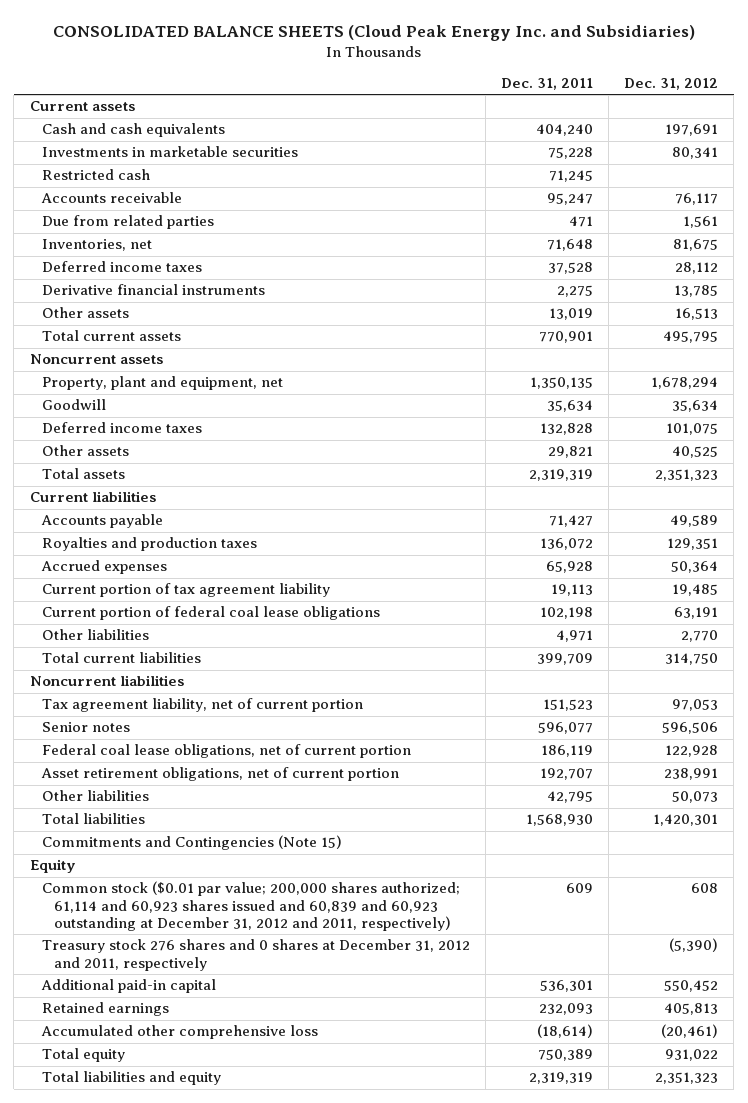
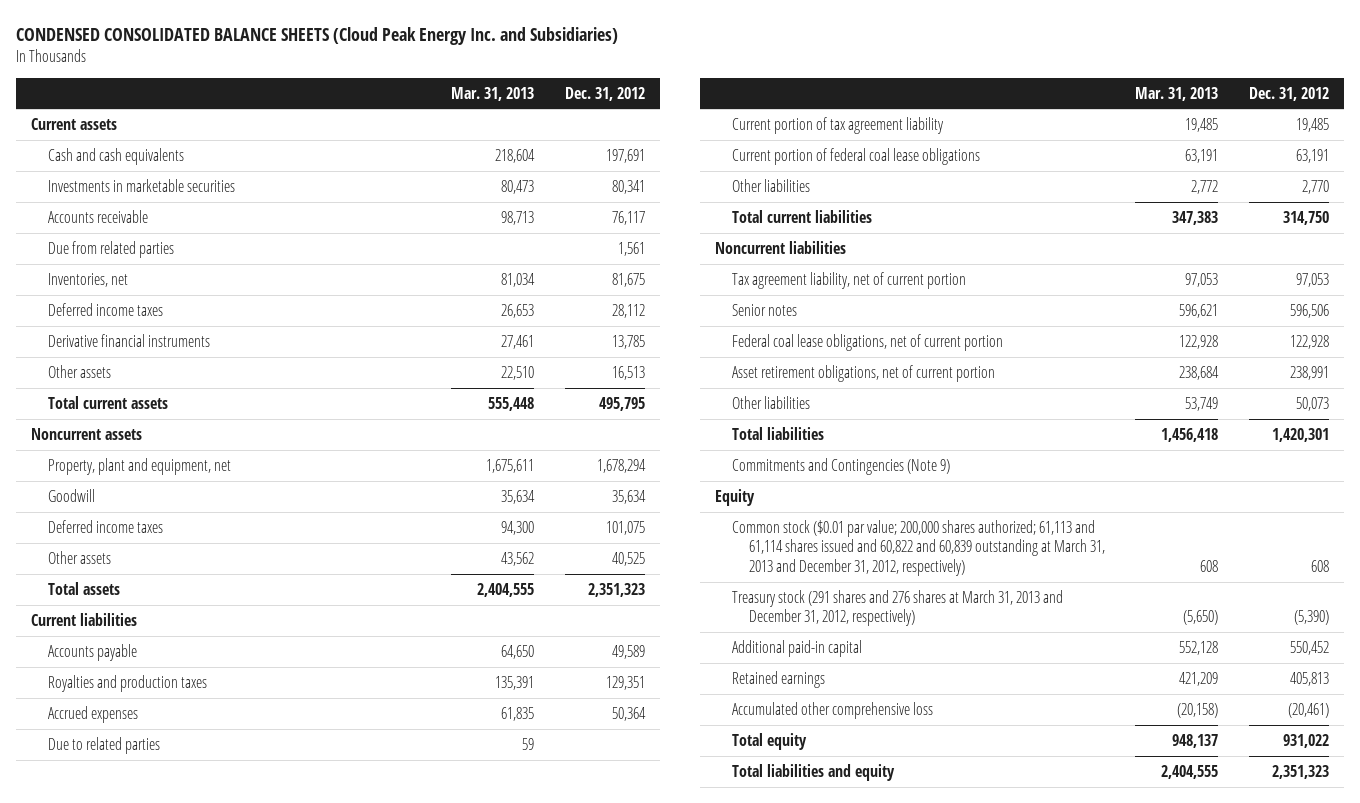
[52,24,695,41] CONSOLIDATED BALANCE SHEETS (Cloud Peak Energy Inc. and Subsidiaries) -> [15,26,618,45] CONDENSED CONSOLIDATED BALANCE SHEETS (Cloud Peak Energy Inc. and Subsidiaries)
[500,78,593,91] Dec. 31, 2011 -> none
none -> [451,86,535,101] Mar. 31, 2013
[41,169,150,181] Restricted cash -> none
none -> [47,736,160,754] Due to related parties
[41,835,342,851] Commitments and Contingencies (Note 15) -> [732,457,951,475] Commitments and Contingencies (Note 9)
[41,881,460,931] Common stock ($0.01 par value; 200,000 shares authorized; 61,114 and 60,923 shares issued and 60,839 and 60,923 outstanding at December 31, 2012 and 2011, respectively) -> [732,519,1105,576] Common stock ($0.01 par value; 200,000 shares authorized; 61,113 and 61,114 shares issued and 60,822 and 60,839 outstanding at March 31, 2013 and December 31, 2012, respectively)
[41,939,470,971] Treasury stock 276 shares and 0 shares at December 31, 2012 and 2011, respectively -> [732,589,1064,627] Treasury stock (291 shares and 276 shares at March 31, 2013 and December 31, 2012, respectively)

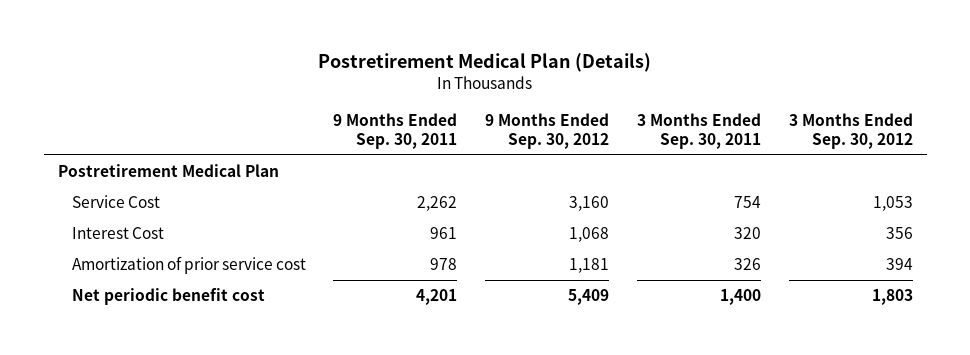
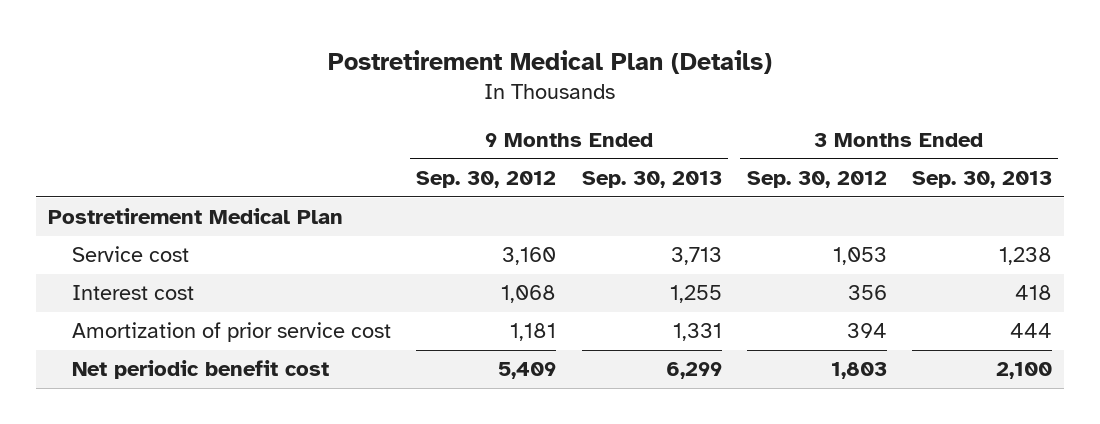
[333,112,458,149] 9 Months Ended Sep. 30, 2011 -> none
[636,112,761,149] 3 Months Ended Sep. 30, 2011 -> none
none -> [581,171,722,189] Sep. 30, 2013
none -> [911,171,1052,189] Sep. 30, 2013
[71,195,160,209] Service Cost -> [72,246,190,263] Service cost
[71,227,164,240] Interest Cost -> [72,285,195,301] Interest cost

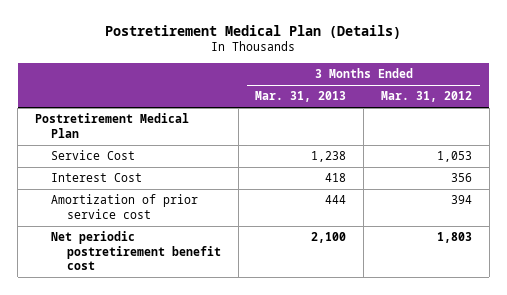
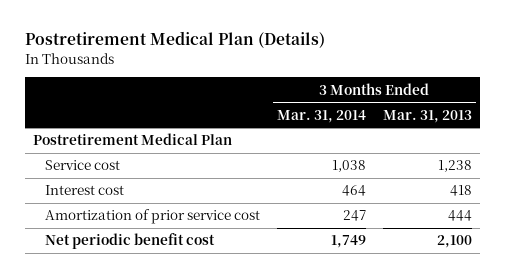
[380,91,472,103] Mar. 31, 2012 -> none
none -> [277,109,367,123] Mar. 31, 2014
[50,150,135,161] Service Cost -> [45,160,121,171] Service cost
[50,173,142,183] Interest Cost -> [45,185,125,196] Interest cost
[50,231,222,271] Net periodic postretirement benefit cost -> [45,233,216,250] Net periodic benefit cost

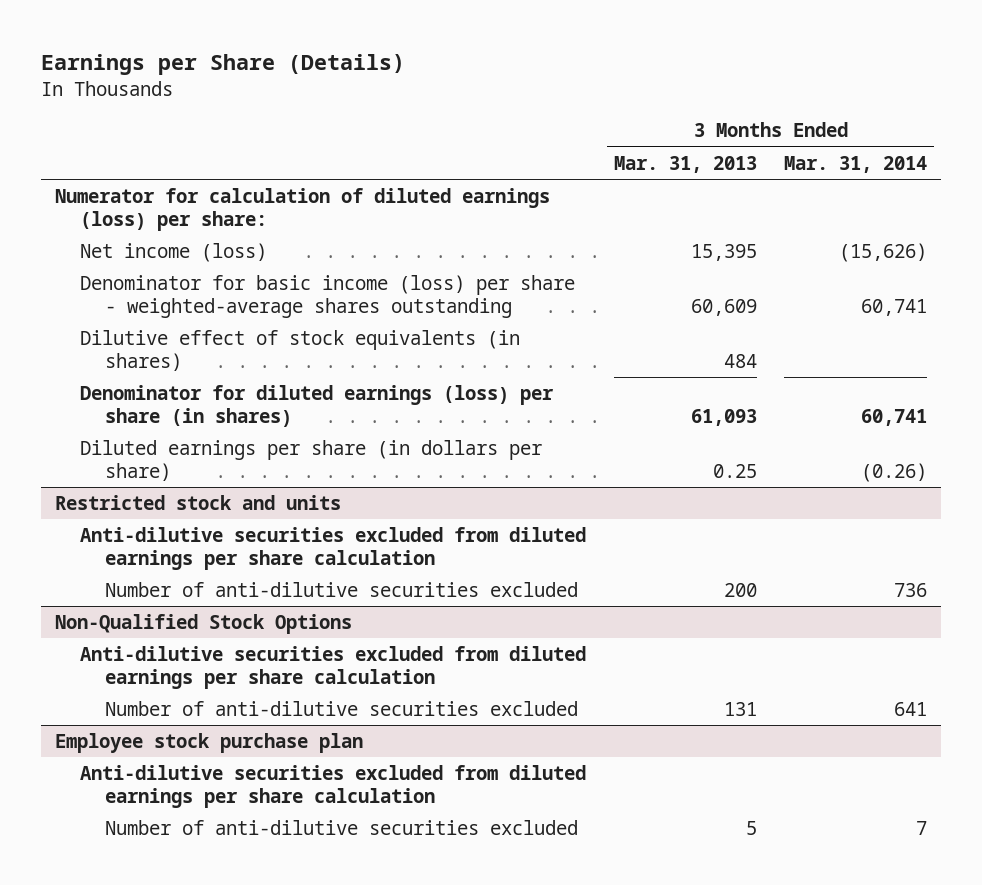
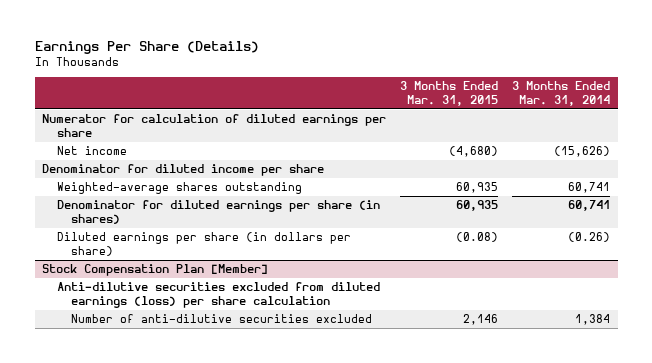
[41,54,406,76] Earnings per Share (Details) -> [34,41,259,55] Earnings Per Share (Details)
[613,155,757,173] Mar. 31, 2013 -> none
none -> [400,80,499,107] 3 Months Ended Mar. 31, 2015
[80,329,521,371] Dilutive effect of stock equivalents (in shares) -> none
[54,187,550,231] Numerator for calculation of diluted earnings (loss) per share: -> [41,113,386,138] Numerator for calculation of diluted earnings per share
[80,242,268,262] Net income (loss) -> [56,145,127,155] Net income
none -> [41,163,324,176] Denominator for diluted income per share
[80,274,576,318] Denominator for basic income (loss) per share - weighted-average shares outstanding -> [56,181,302,194] Weighted-average shares outstanding
[80,384,555,427] Denominator for diluted earnings (loss) per share (in shares) -> [56,199,380,225] Denominator for diluted earnings per share (in shares)
[54,494,341,510] Restricted stock and units -> none
[54,613,352,634] Non-Qualified Stock Options -> none
[80,645,587,689] Anti-dilutive securities excluded from diluted earnings per share calculation -> none
[105,700,579,716] Number of anti-dilutive securities excluded -> none
[54,732,363,753] Employee stock purchase plan -> none
[80,764,587,808] Anti-dilutive securities excluded from diluted earnings per share calculation -> none
[105,819,579,835] Number of anti-dilutive securities excluded -> none
none -> [41,263,268,276] Stock Compensation Plan [Member]
[80,526,587,570] Anti-dilutive securities excluded from diluted earnings per share calculation -> [56,281,380,309] Anti-dilutive securities excluded from diluted earnings (loss) per share calculation
[894,582,928,597] 736 -> [575,313,611,325] 1,384

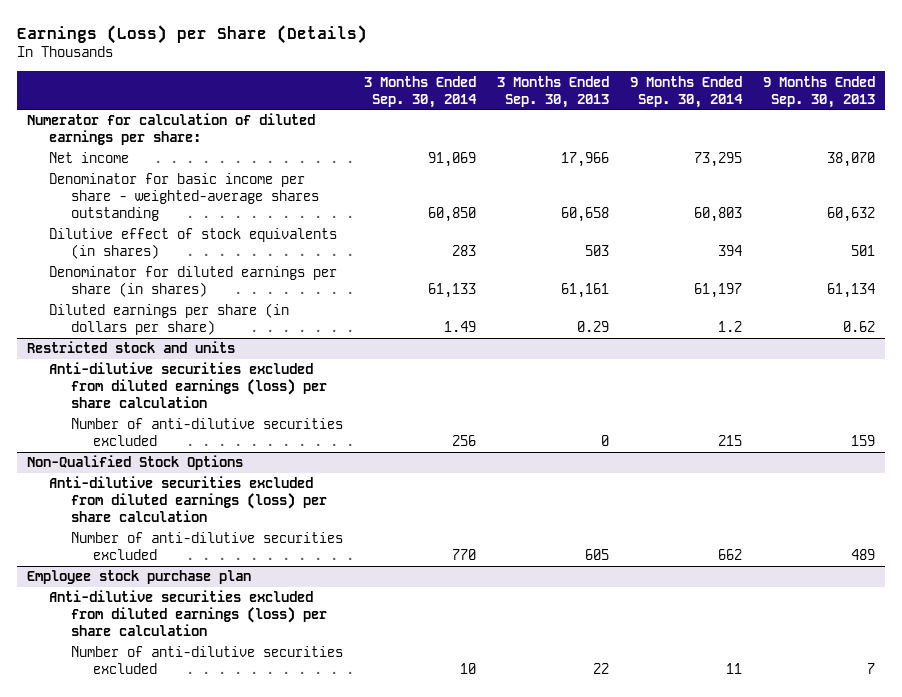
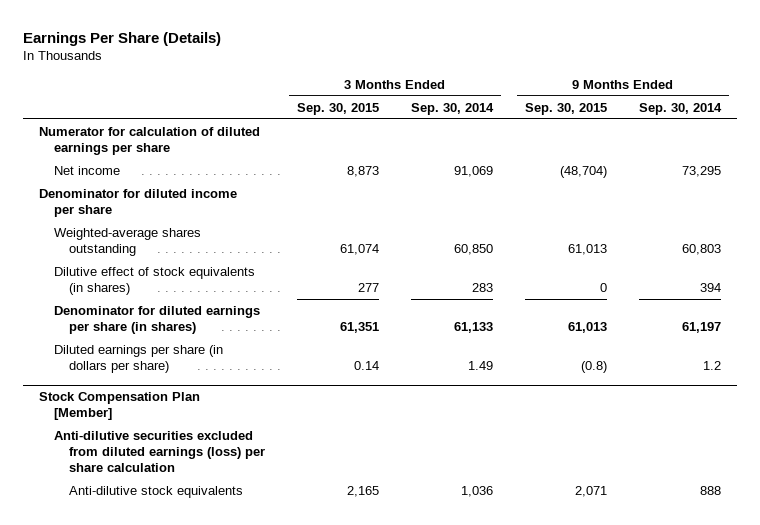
[16,24,367,44] Earnings (Loss) per Share (Details) -> [23,31,222,46] Earnings Per Share (Details)
[496,75,609,108] 3 Months Ended Sep. 30, 2013 -> none
[762,75,875,108] 9 Months Ended Sep. 30, 2013 -> none
none -> [296,102,379,115] Sep. 30, 2015
none -> [524,102,607,115] Sep. 30, 2015
[27,113,316,146] Numerator for calculation of diluted earnings per share: -> [39,126,261,155] Numerator for calculation of diluted earnings per share
none -> [39,188,238,217] Denominator for diluted income per share
[49,173,320,222] Denominator for basic income per share - weighted-average shares outstanding -> [53,227,201,256] Weighted-average shares outstanding
[27,341,236,354] Restricted stock and units -> none
[49,362,328,409] Anti-dilutive securities excluded from diluted earnings (loss) per share calculation -> none
[71,418,344,447] Number of anti-dilutive securities excluded -> none
[27,455,244,471] Non-Qualified Stock Options -> none
[49,476,328,523] Anti-dilutive securities excluded from diluted earnings (loss) per share calculation -> none
[71,532,344,561] Number of anti-dilutive securities excluded -> none
[27,570,252,585] Employee stock purchase plan -> none
none -> [39,391,201,420] Stock Compensation Plan [Member]
[71,646,344,675] Number of anti-dilutive securities excluded -> [68,485,243,498] Anti-dilutive stock equivalents
[460,663,477,675] 10 -> [460,485,493,497] 1,036
[725,663,742,675] 11 -> [699,485,721,495] 888

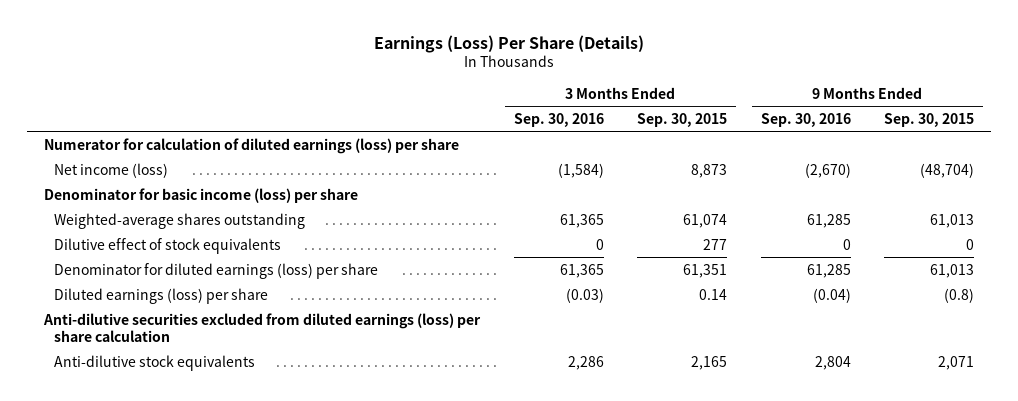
[23,31,222,46] Earnings Per Share (Details) -> [374,34,645,53] Earnings (Loss) Per Share (Details)
[410,102,494,115] Sep. 30, 2014 -> none
[638,102,722,115] Sep. 30, 2014 -> none
none -> [513,112,604,127] Sep. 30, 2016
none -> [760,112,851,127] Sep. 30, 2016
[39,126,261,155] Numerator for calculation of diluted earnings per share -> [44,137,460,154] Numerator for calculation of diluted earnings (loss) per share
[53,165,120,175] Net income -> [53,162,168,178] Net income (loss)
[39,188,238,217] Denominator for diluted income per share -> [44,187,359,203] Denominator for basic income (loss) per share
[39,391,201,420] Stock Compensation Plan [Member] -> none
[53,266,255,295] Dilutive effect of stock equivalents (in shares) -> [53,237,281,254] Dilutive effect of stock equivalents
[53,305,260,334] Denominator for diluted earnings per share (in shares) -> [53,262,378,279] Denominator for diluted earnings (loss) per share
[53,344,223,373] Diluted earnings per share (in dollars per share) -> [53,287,268,304] Diluted earnings (loss) per share

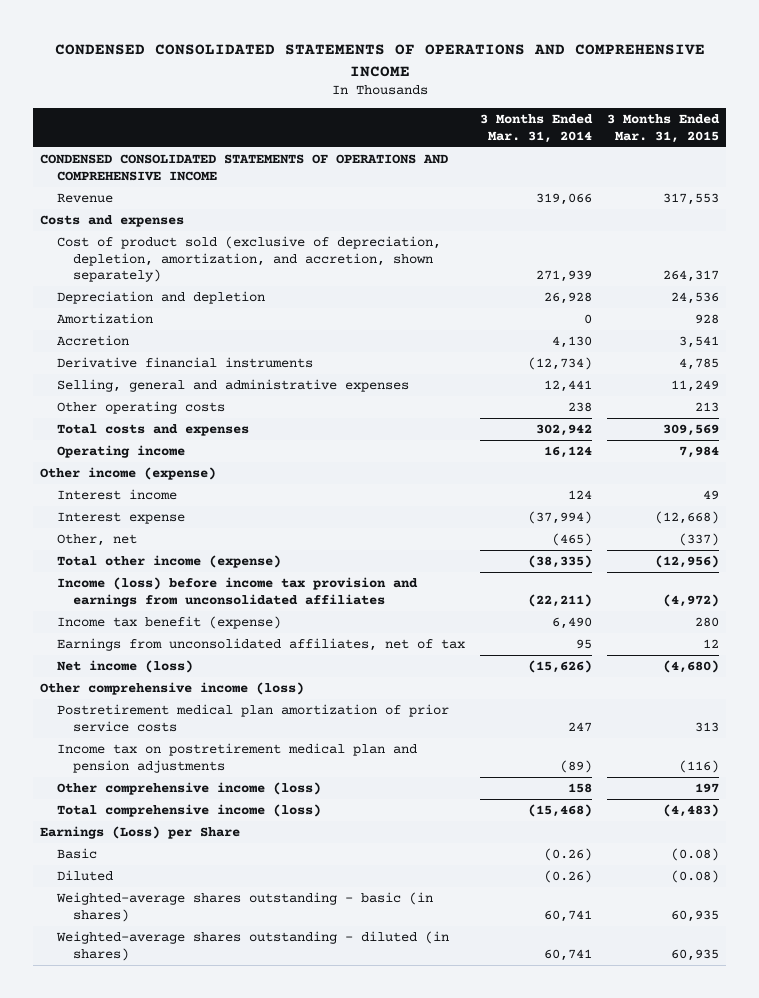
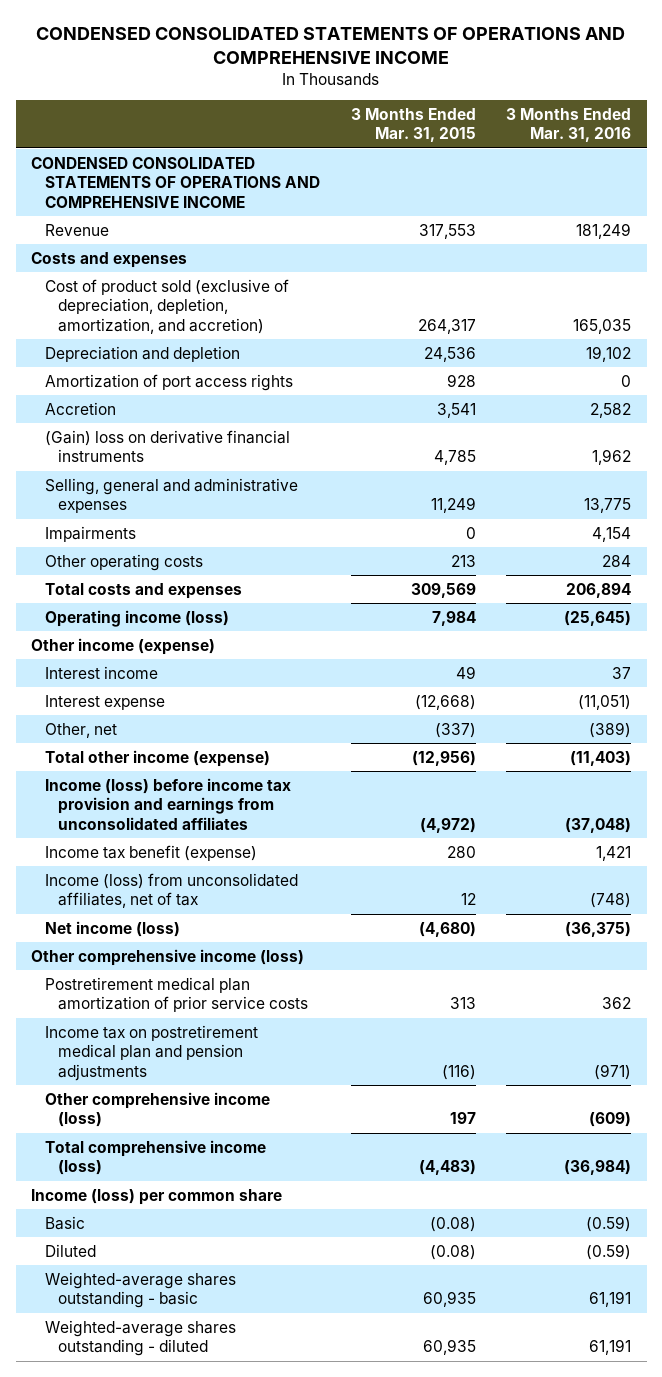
[479,114,593,143] 3 Months Ended Mar. 31, 2014 -> none
none -> [506,107,632,143] 3 Months Ended Mar. 31, 2016
[56,236,441,283] Cost of product sold (exclusive of depreciation, depletion, amortization, and accretion, shown separately) -> [44,278,289,334] Cost of product sold (exclusive of depreciation, depletion, amortization, and accretion)
[56,313,153,325] Amortization -> [44,373,293,391] Amortization of port access rights
[56,357,313,369] Derivative financial instruments -> [44,429,290,463] (Gain) loss on derivative financial instruments
none -> [44,525,136,542] Impairments
[56,445,185,459] Operating income -> [44,609,229,627] Operating income (loss)
[56,638,465,652] Earnings from unconsolidated affiliates, net of tax -> [44,872,298,909] Income (loss) from unconsolidated affiliates, net of tax
[40,826,241,840] Earnings (Loss) per Share -> [31,1188,283,1205] Income (loss) per common share
[55,892,433,922] Weighted-average shares outstanding - basic (in shares) -> [44,1271,236,1309] Weighted-average shares outstanding - basic
[55,931,449,961] Weighted-average shares outstanding - diluted (in shares) -> [44,1319,236,1357] Weighted-average shares outstanding - diluted

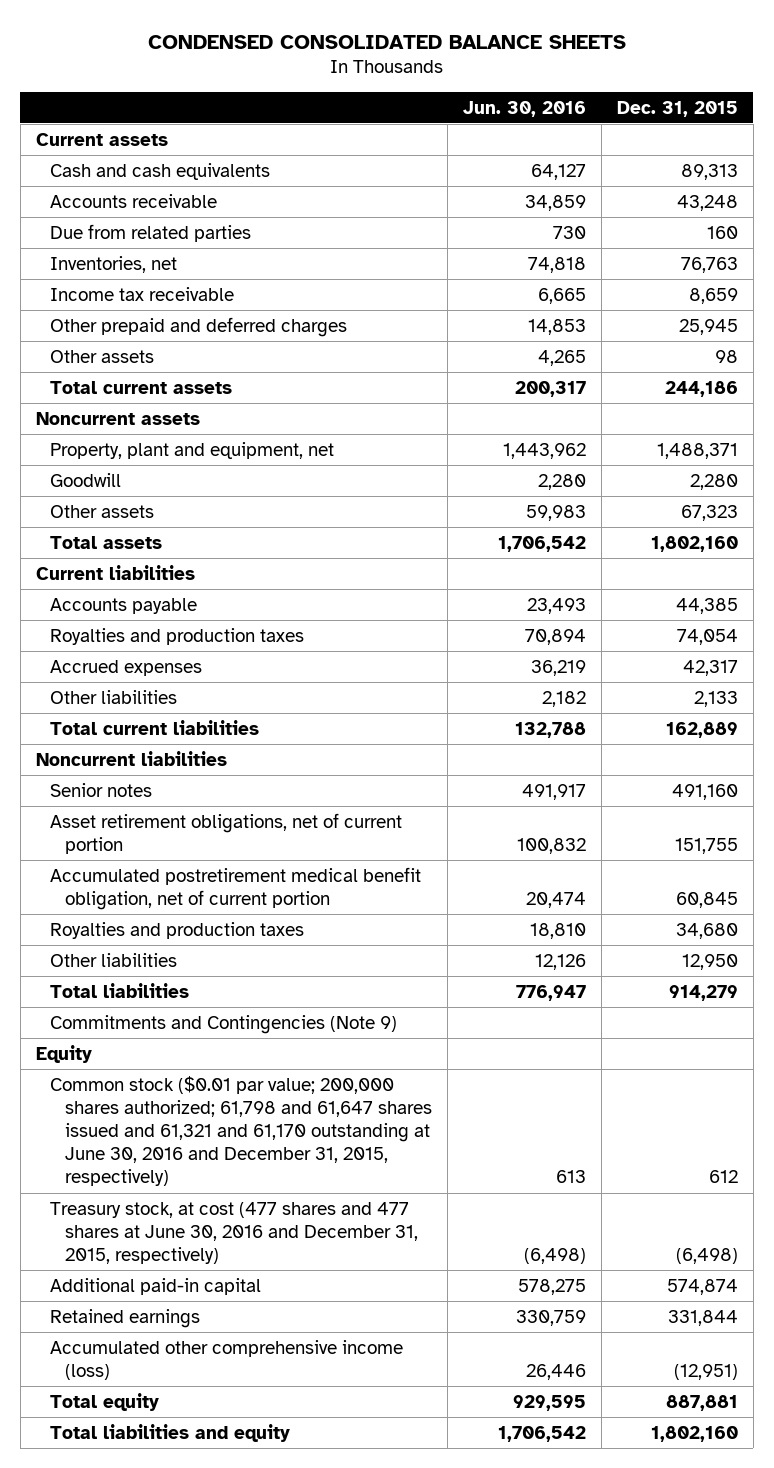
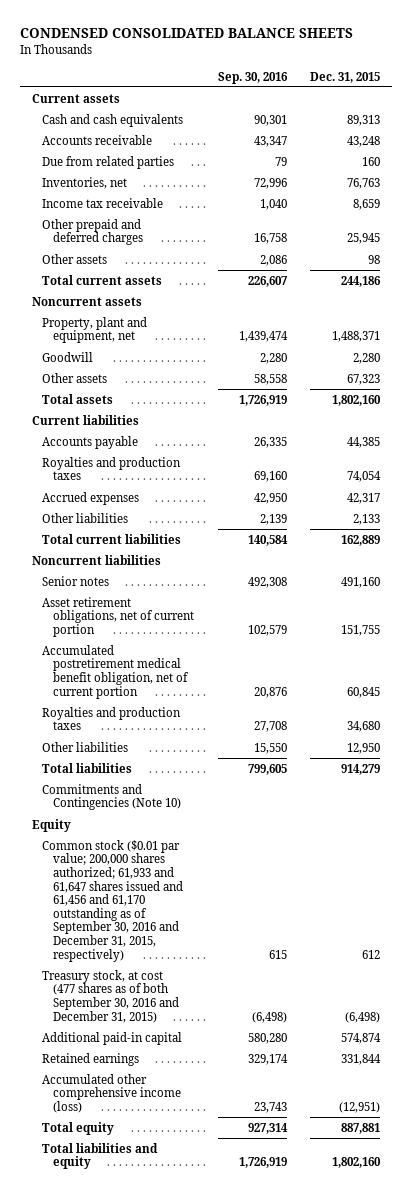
[462,100,586,117] Jun. 30, 2016 -> none
none -> [217,71,288,84] Sep. 30, 2016
[50,1014,398,1034] Commitments and Contingencies (Note 9) -> [42,783,181,811] Commitments and Contingencies (Note 10)
[50,1075,432,1187] Common stock ($0.01 par value; 200,000 shares authorized; 61,798 and 61,647 shares issued and 61,321 and 61,170 outstanding at June 30, 2016 and December 31, 2015, respectively) -> [42,839,183,962] Common stock ($0.01 par value; 200,000 shares authorized; 61,933 and 61,647 shares issued and 61,456 and 61,170 outstanding as of September 30, 2016 and December 31, 2015, respectively)
[50,1201,418,1265] Treasury stock, at cost (477 shares and 477 shares at June 30, 2016 and December 31, 2015, respectively) -> [42,969,179,1023] Treasury stock, at cost (477 shares as of both September 30, 2016 and December 31, 2015)

